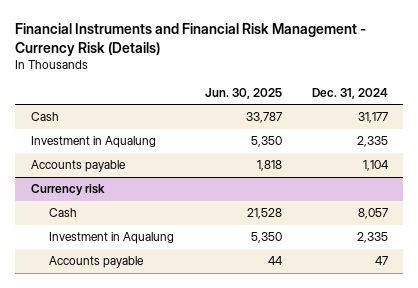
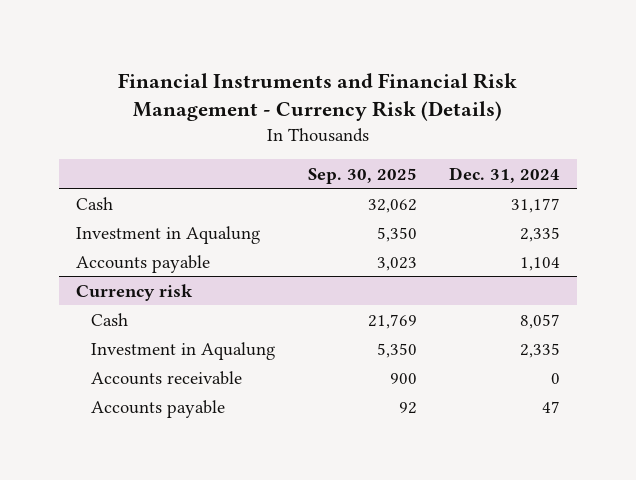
[204,87,282,99] Jun. 30, 2025 -> none
none -> [307,167,417,184] Sep. 30, 2025
none -> [91,370,243,385] Accounts receivable

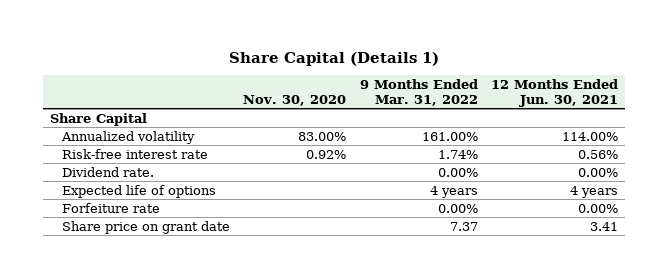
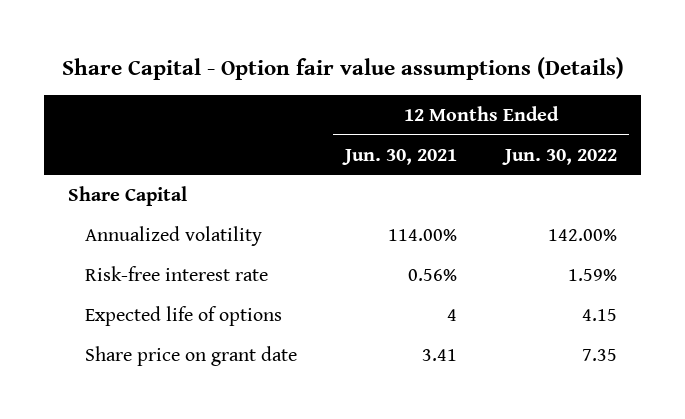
[228,51,439,66] Share Capital (Details 1) -> [61,57,624,81] Share Capital - Option fair value assumptions (Details)
[243,94,347,106] Nov. 30, 2020 -> none
[359,78,478,106] 9 Months Ended Mar. 31, 2022 -> none
none -> [501,148,617,165] Jun. 30, 2022
[61,166,154,177] Dividend rate. -> none
[61,202,160,213] Forfeiture rate -> none
[570,185,619,198] 4 years -> [446,309,457,322] 4

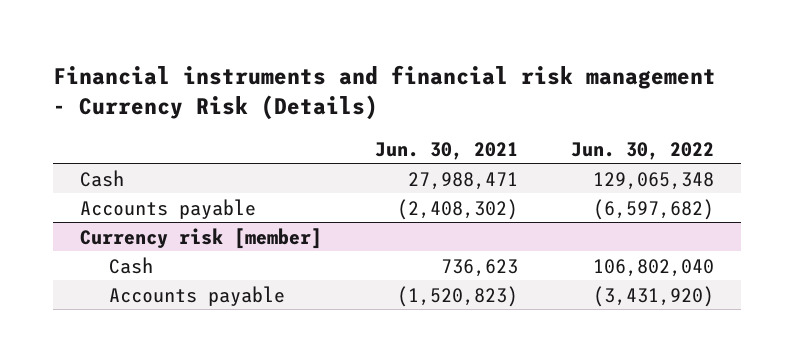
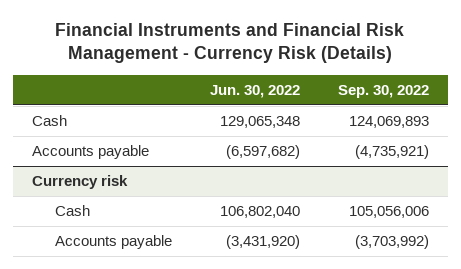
[53,64,717,121] Financial instruments and financial risk management - Currency Risk (Details) -> [55,23,405,64] Financial Instruments and Financial Risk Management - Currency Risk (Details)
[375,141,519,160] Jun. 30, 2021 -> none
none -> [337,84,429,98] Sep. 30, 2022
[79,227,322,249] Currency risk [member] -> [31,175,128,190] Currency risk

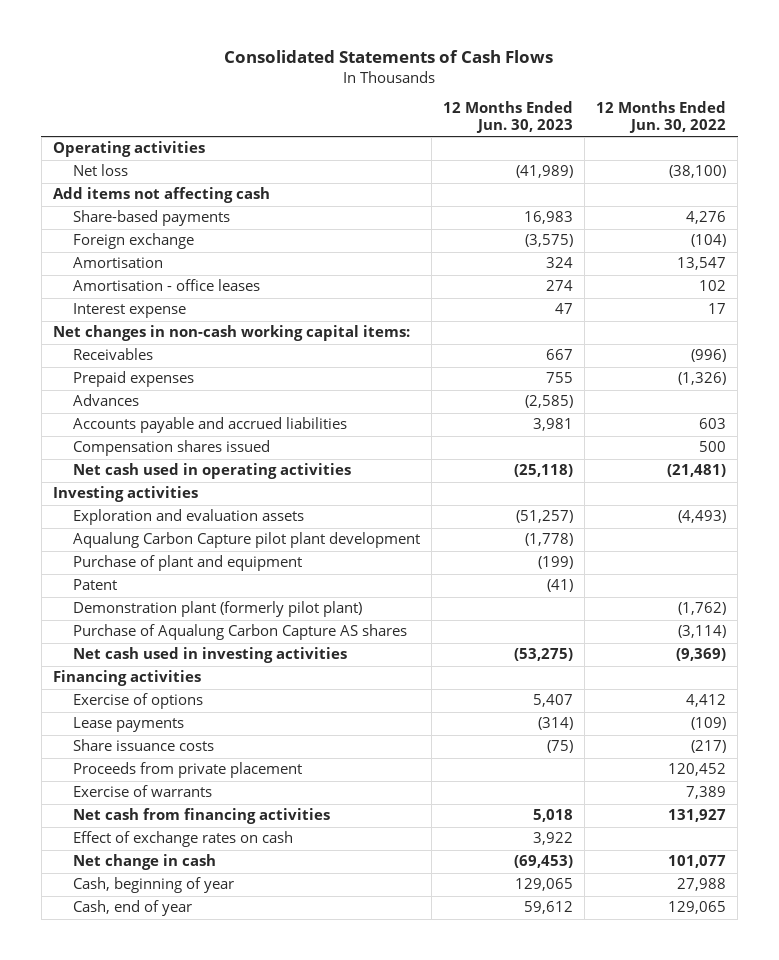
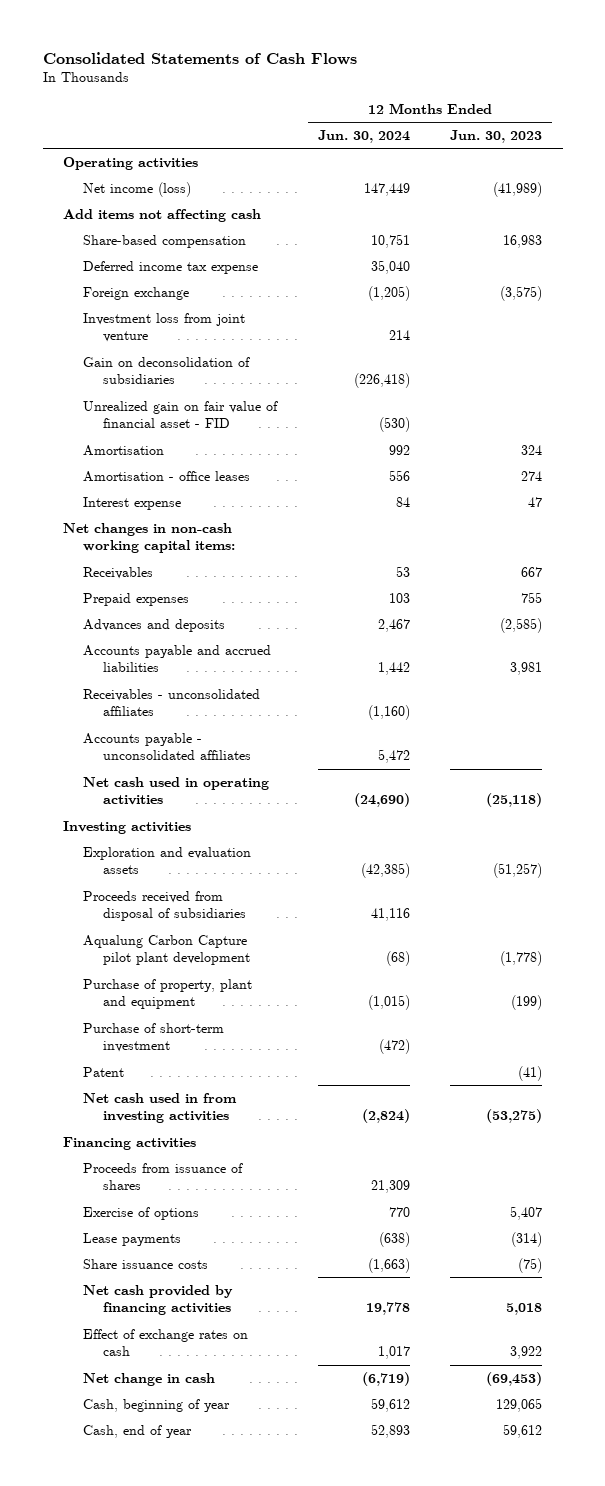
[596,101,727,134] 12 Months Ended Jun. 30, 2022 -> none
none -> [317,129,410,143] Jun. 30, 2024
[73,164,129,177] Net loss -> [83,181,192,197] Net income (loss)
[73,210,231,227] Share-based payments -> [83,234,247,248] Share-based compensation
none -> [83,260,259,274] Deferred income tax expense
none -> [83,312,246,343] Investment loss from joint venture
none -> [83,356,251,385] Gain on deconsolidation of subsidiaries
none -> [83,400,279,429] Unrealized gain on fair value of financial asset - FID
[73,394,140,407] Advances -> [83,618,226,632] Advances and deposits
[73,440,271,457] Compensation shares issued -> none
none -> [83,688,261,717] Receivables - unconsolidated affiliates
none -> [83,732,252,761] Accounts payable - unconsolidated affiliates
none -> [83,890,247,922] Proceeds received from disposal of subsidiaries
[73,555,303,572] Purchase of plant and equipment -> [83,978,253,1010] Purchase of property, plant and equipment
none -> [83,1022,225,1053] Purchase of short-term investment
[73,601,363,618] Demonstration plant (formerly pilot plant) -> none
[73,624,408,641] Purchase of Aqualung Carbon Capture AS shares -> none
[73,647,348,664] Net cash used in investing activities -> [83,1092,238,1124] Net cash used in from investing activities
none -> [83,1162,244,1191] Proceeds from issuance of shares
[73,762,303,779] Proceeds from private placement -> none
[73,785,213,798] Exercise of warrants -> none
[73,808,331,825] Net cash from financing activities -> [83,1284,234,1316] Net cash provided by financing activities

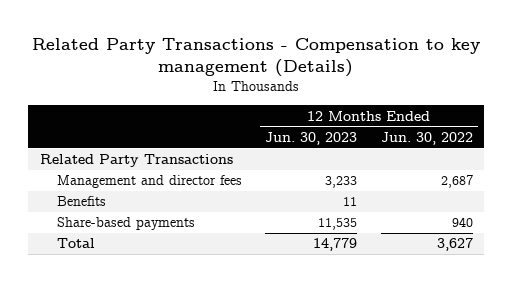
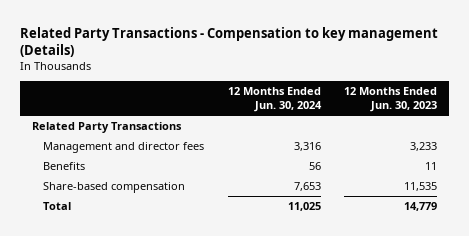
[380,132,473,146] Jun. 30, 2022 -> none
none -> [227,87,322,113] 12 Months Ended Jun. 30, 2024
[57,217,196,231] Share-based payments -> [43,182,186,194] Share-based compensation

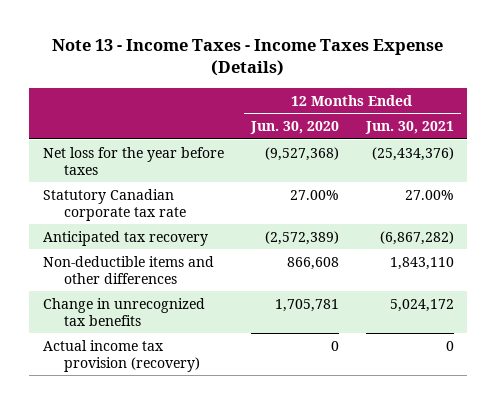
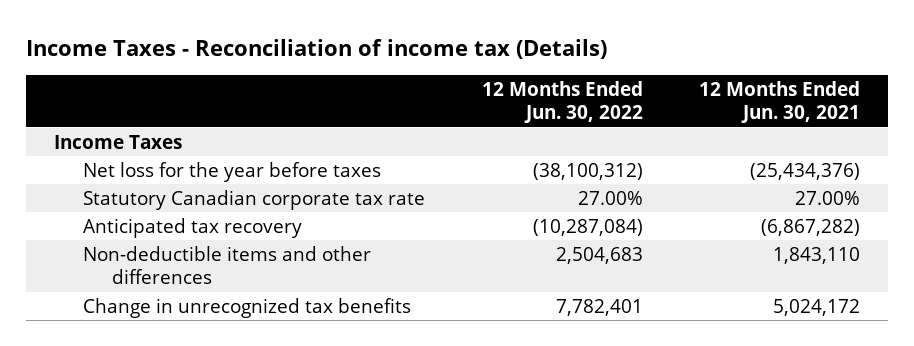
[52,39,444,77] Note 13 - Income Taxes - Income Taxes Expense (Details) -> [25,38,607,59] Income Taxes - Reconciliation of income tax (Details)
[249,120,339,134] Jun. 30, 2020 -> none
none -> [481,80,643,124] 12 Months Ended Jun. 30, 2022
none -> [54,135,183,150] Income Taxes
[42,339,201,372] Actual income tax provision (recovery) -> none

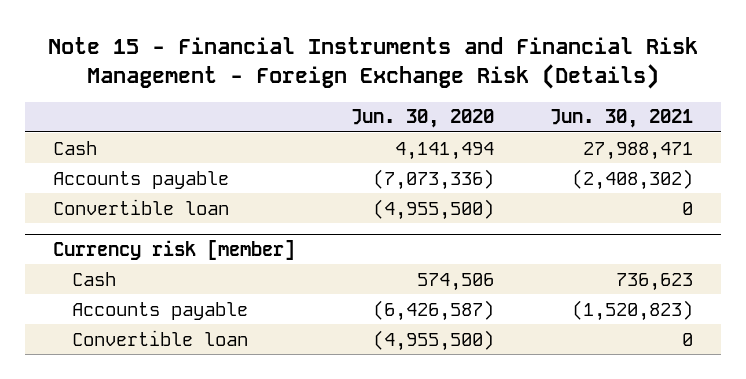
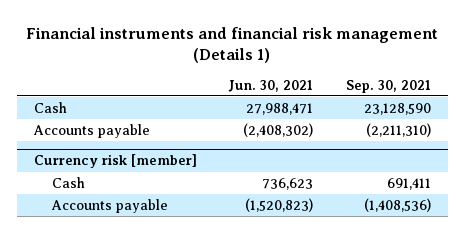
[47,37,698,89] Note 15 - Financial Instruments and Financial Risk Management - Foreign Exchange Risk (Details) -> [26,26,439,64] Financial instruments and financial risk management (Details 1)
[350,109,494,129] Jun. 30, 2020 -> none
none -> [346,79,432,93] Sep. 30, 2021
[53,198,230,215] Convertible loan -> none
[72,329,249,346] Convertible loan -> none

